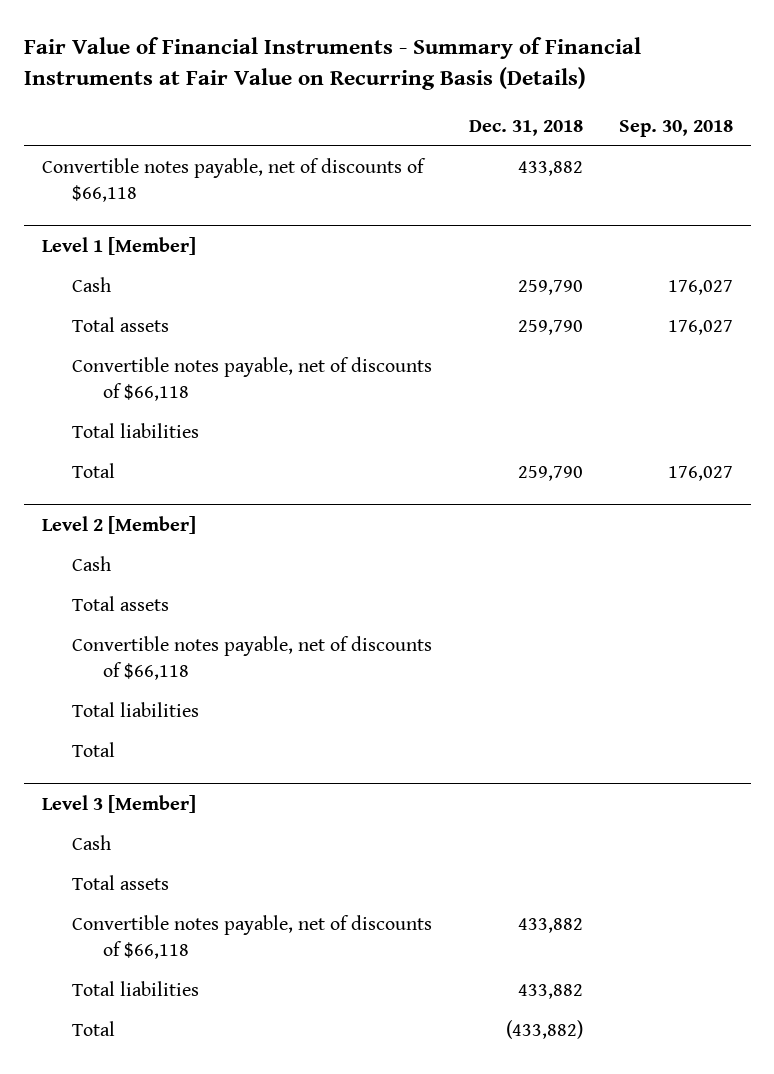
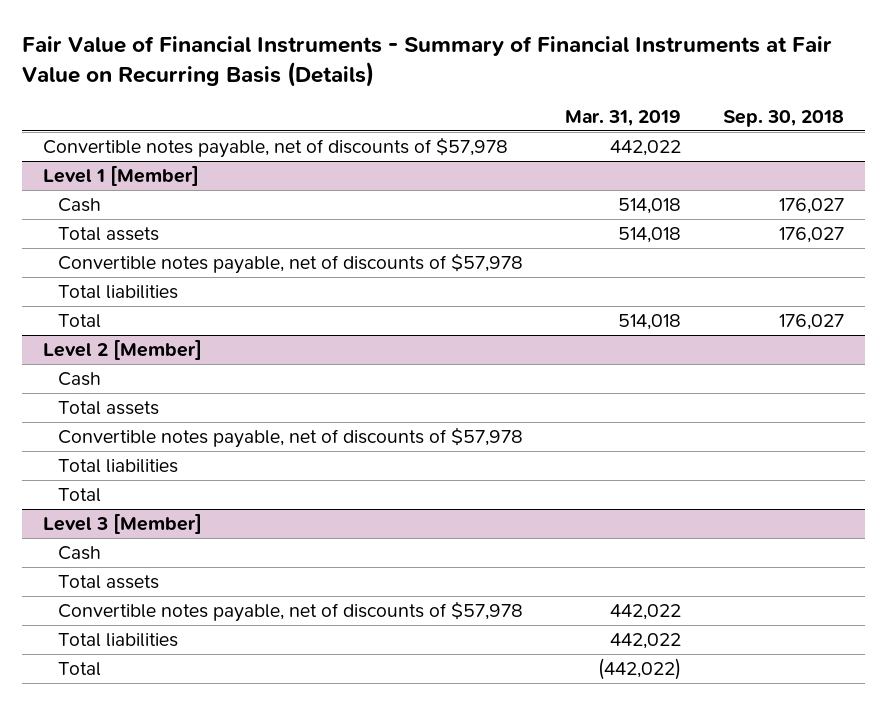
[468,119,583,136] Dec. 31, 2018 -> none
none -> [565,109,682,126] Mar. 31, 2019
[41,158,426,203] Convertible notes payable, net of discounts of $66,118 -> [42,137,508,159] Convertible notes payable, net of discounts of $57,978
[72,357,433,402] Convertible notes payable, net of discounts of $66,118 -> [58,253,524,275] Convertible notes payable, net of discounts of $57,978
[72,636,433,681] Convertible notes payable, net of discounts of $66,118 -> [58,427,524,449] Convertible notes payable, net of discounts of $57,978
[72,915,433,960] Convertible notes payable, net of discounts of $66,118 -> [58,601,524,623] Convertible notes payable, net of discounts of $57,978

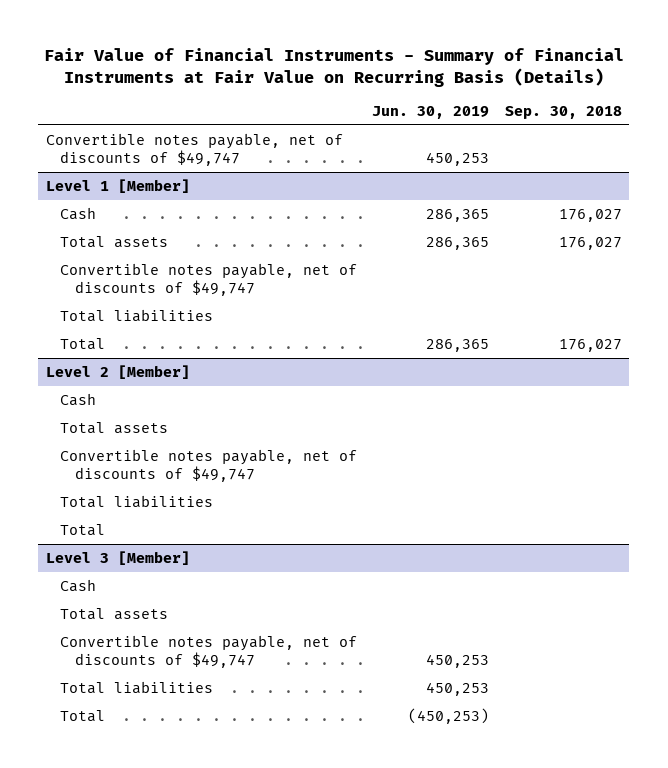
[565,109,682,126] Mar. 31, 2019 -> none
none -> [372,106,490,120] Jun. 30, 2019
[42,137,508,159] Convertible notes payable, net of discounts of $57,978 -> [45,132,343,166] Convertible notes payable, net of discounts of $49,747
[58,253,524,275] Convertible notes payable, net of discounts of $57,978 -> [60,262,358,296] Convertible notes payable, net of discounts of $49,747
[58,427,524,449] Convertible notes payable, net of discounts of $57,978 -> [60,448,358,482] Convertible notes payable, net of discounts of $49,747
[58,601,524,623] Convertible notes payable, net of discounts of $57,978 -> [60,634,358,668] Convertible notes payable, net of discounts of $49,747

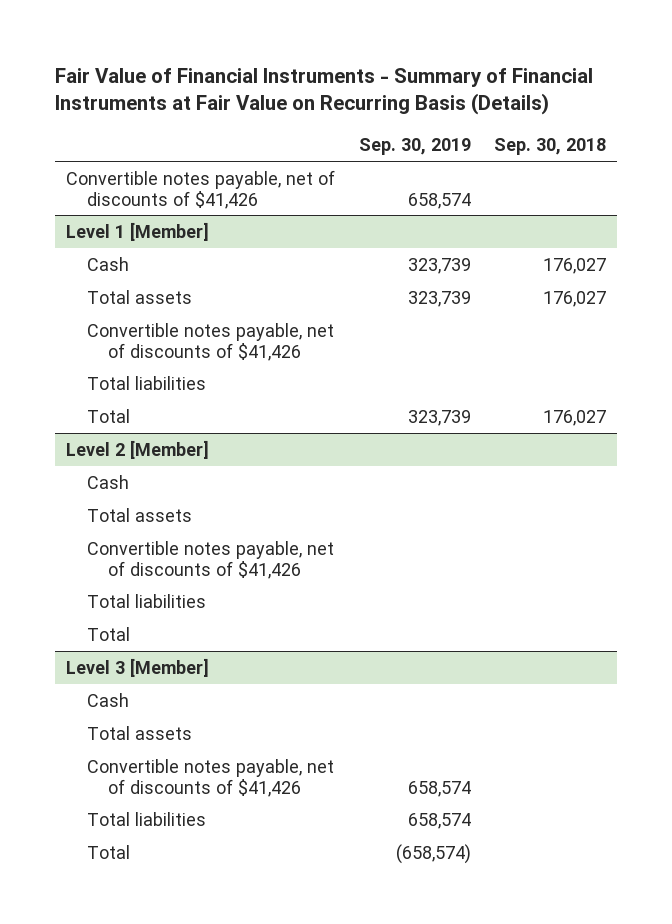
[372,106,490,120] Jun. 30, 2019 -> none
none -> [358,138,471,156] Sep. 30, 2019
[45,132,343,166] Convertible notes payable, net of discounts of $49,747 -> [66,169,336,209] Convertible notes payable, net of discounts of $41,426
[60,262,358,296] Convertible notes payable, net of discounts of $49,747 -> [87,322,335,361] Convertible notes payable, net of discounts of $41,426
[60,448,358,482] Convertible notes payable, net of discounts of $49,747 -> [87,540,335,579] Convertible notes payable, net of discounts of $41,426
[60,634,358,668] Convertible notes payable, net of discounts of $49,747 -> [87,758,335,797] Convertible notes payable, net of discounts of $41,426

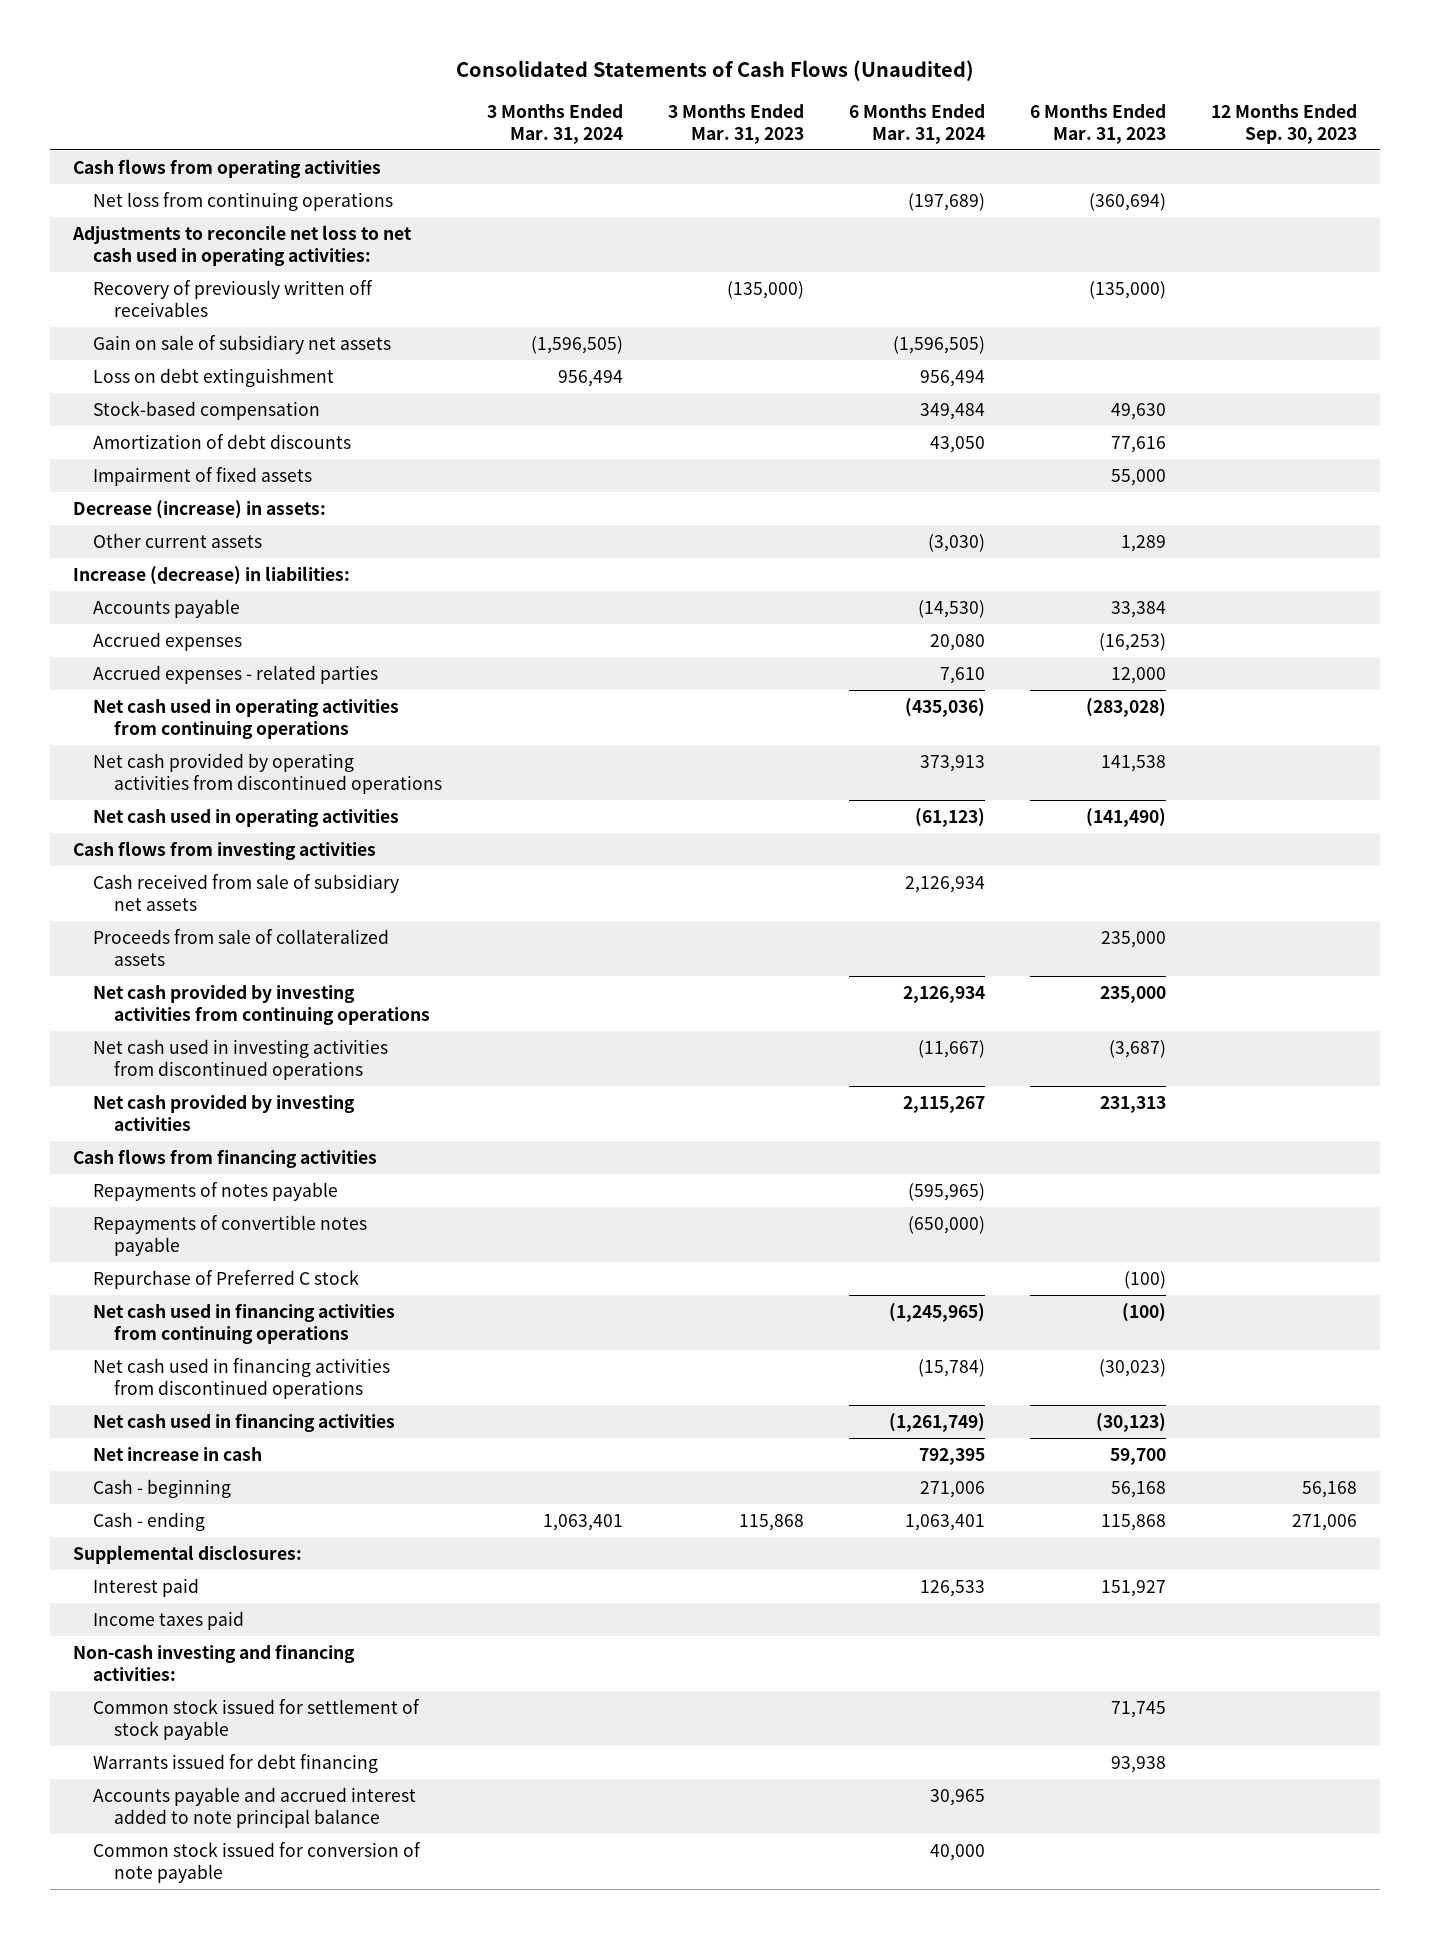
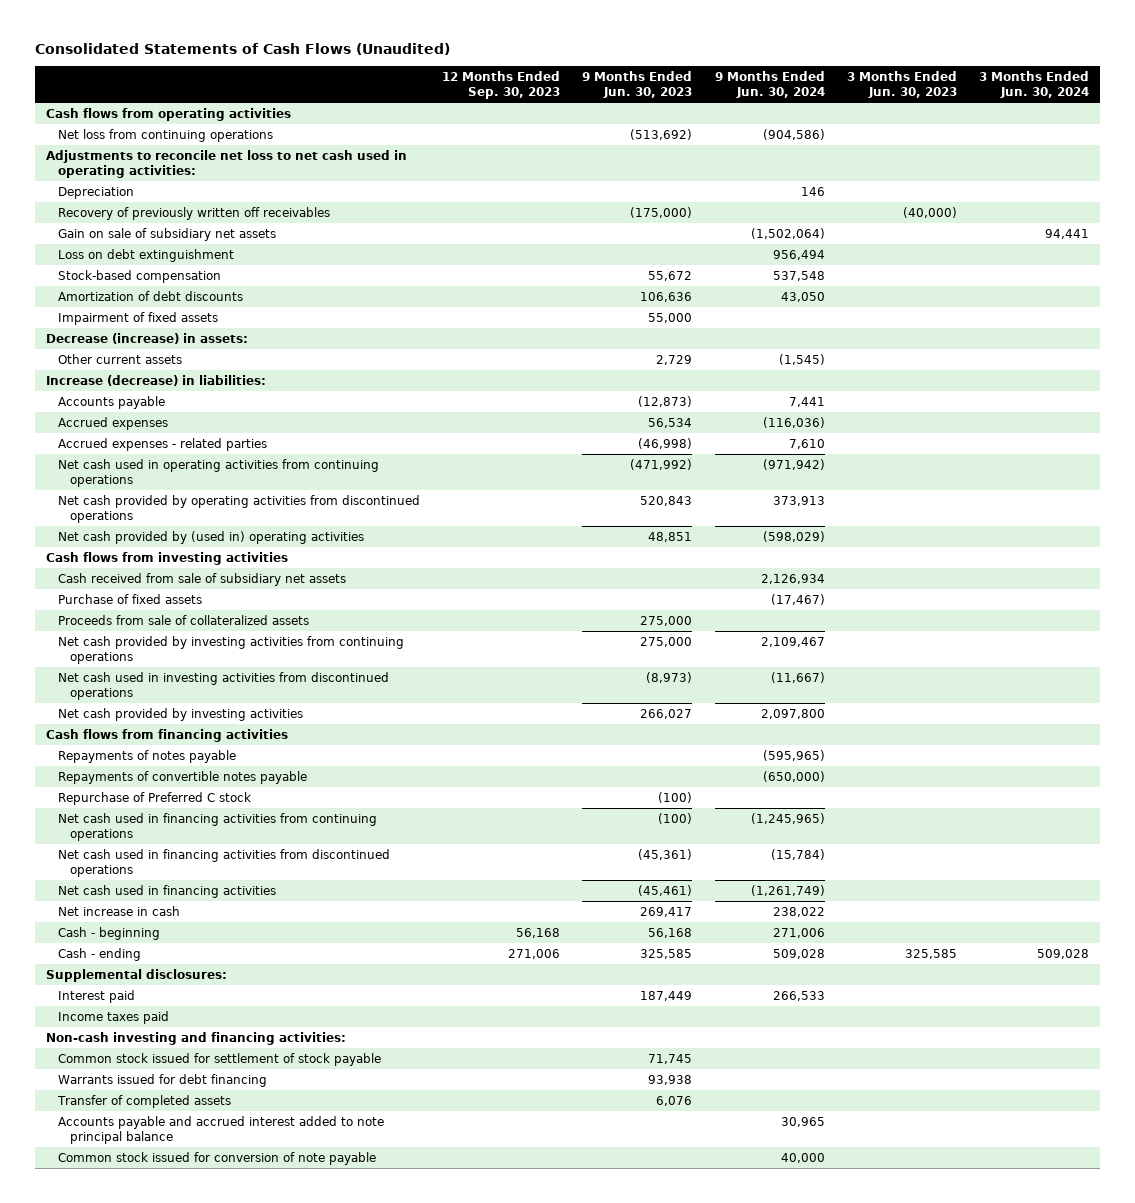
[487,103,624,144] 3 Months Ended Mar. 31, 2024 -> none
[668,103,805,144] 3 Months Ended Mar. 31, 2023 -> none
[849,103,986,144] 6 Months Ended Mar. 31, 2024 -> none
[1030,103,1167,144] 6 Months Ended Mar. 31, 2023 -> none
none -> [582,71,693,99] 9 Months Ended Jun. 30, 2023
none -> [714,71,825,99] 9 Months Ended Jun. 30, 2024
none -> [846,71,957,99] 3 Months Ended Jun. 30, 2023
none -> [979,71,1090,99] 3 Months Ended Jun. 30, 2024
none -> [57,187,134,200] Depreciation
[93,808,400,827] Net cash used in operating activities -> [57,531,364,545] Net cash provided by (used in) operating activities
none -> [57,594,202,605] Purchase of fixed assets
none -> [56,1095,231,1109] Transfer of completed assets

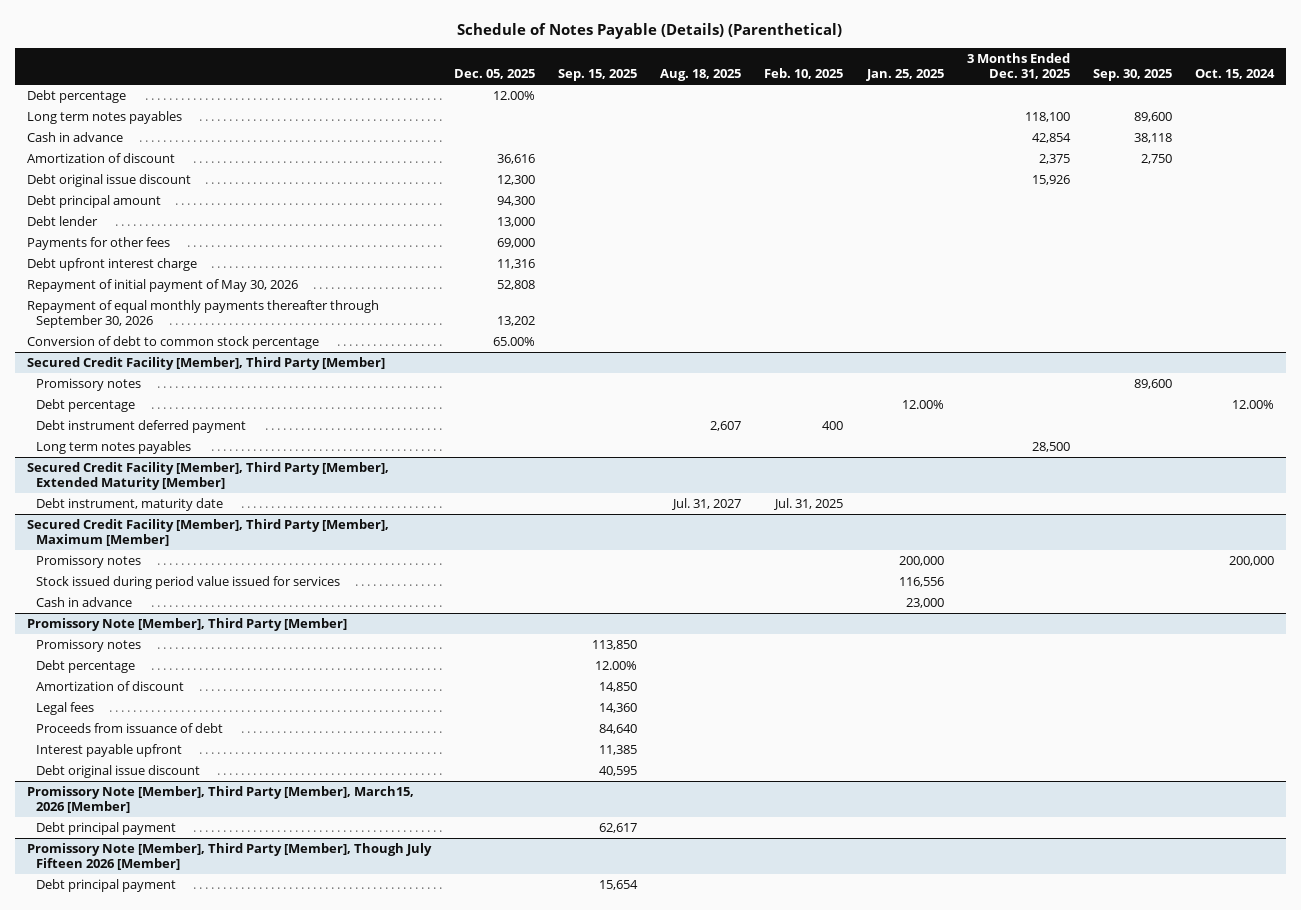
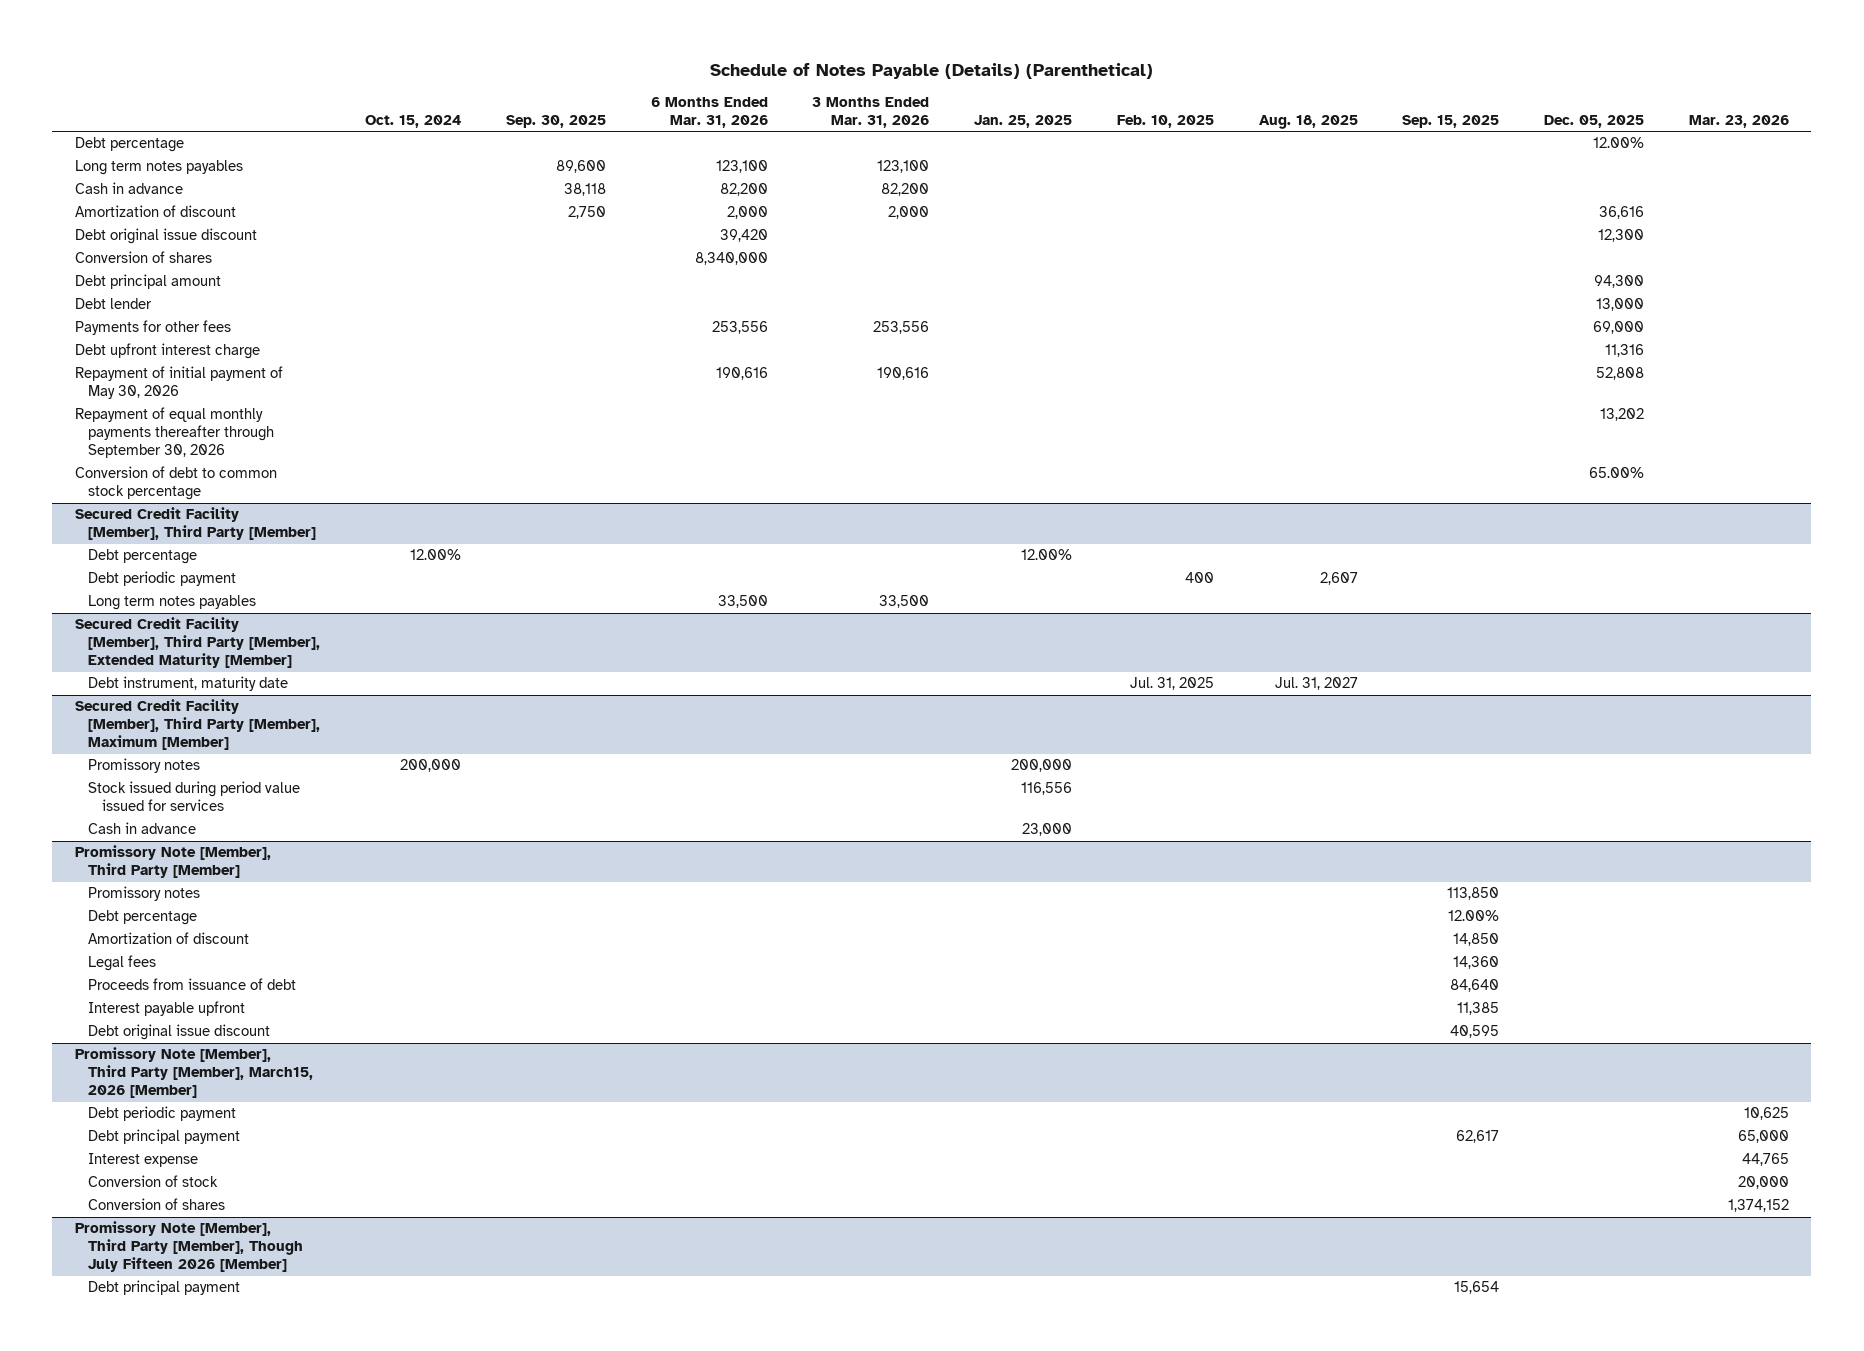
[966,53,1070,80] 3 Months Ended Dec. 31, 2025 -> none
none -> [650,97,768,129] 6 Months Ended Mar. 31, 2026
none -> [812,97,930,129] 3 Months Ended Mar. 31, 2026
none -> [1688,115,1789,129] Mar. 23, 2026
none -> [74,251,212,264] Conversion of shares
[35,378,141,392] Promissory notes -> none
[35,420,246,434] Debt instrument deferred payment -> [88,571,237,587] Debt periodic payment
none -> [88,1106,237,1122] Debt periodic payment
none -> [88,1153,199,1168] Interest expense
none -> [88,1175,219,1188] Conversion of stock
none -> [88,1198,226,1211] Conversion of shares

